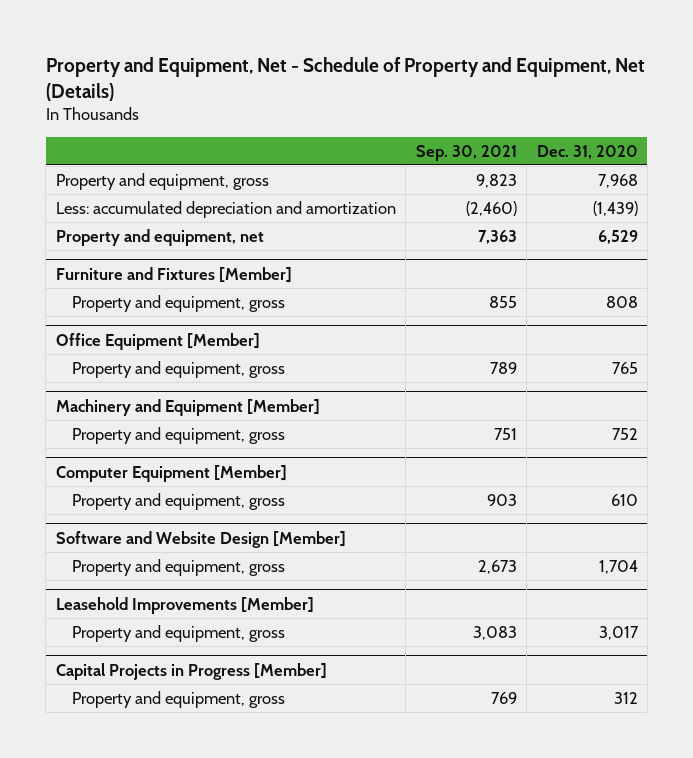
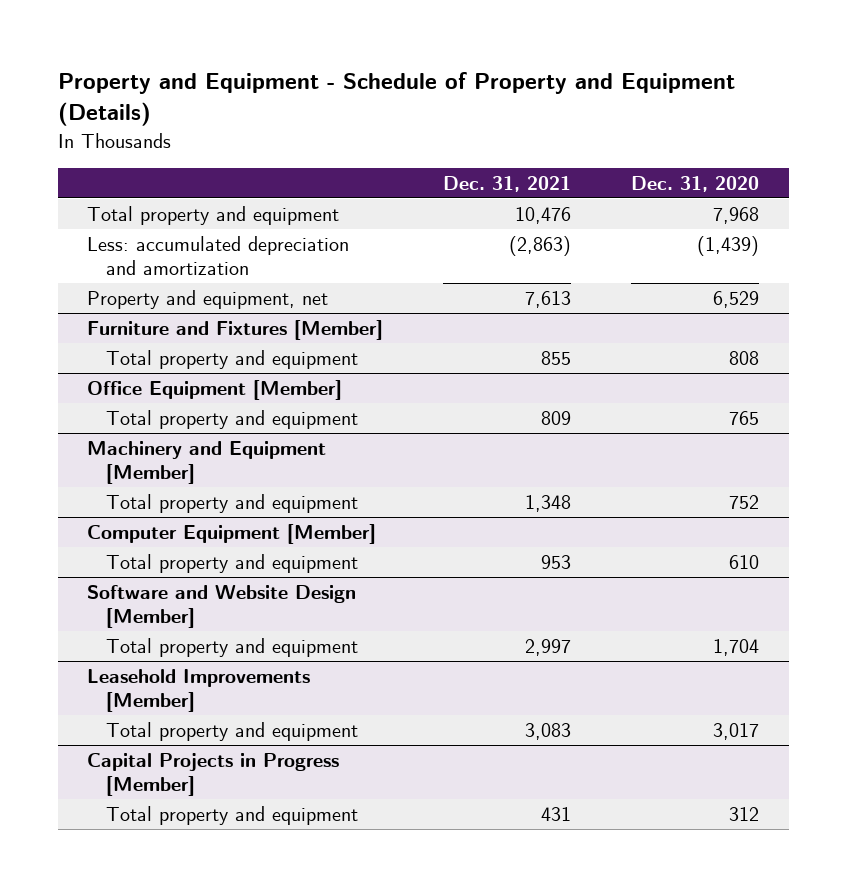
[45,56,645,101] Property and Equipment, Net - Schedule of Property and Equipment, Net (Details) -> [57,71,735,127] Property and Equipment - Schedule of Property and Equipment (Details)
[415,144,517,161] Sep. 30, 2021 -> none
none -> [443,175,572,192] Dec. 31, 2021
[55,172,269,190] Property and equipment, gross -> [87,206,340,226] Total property and equipment
[72,294,286,312] Property and equipment, gross -> [105,350,358,370] Total property and equipment
[72,360,286,378] Property and equipment, gross -> [105,410,358,430] Total property and equipment
[72,426,286,444] Property and equipment, gross -> [105,494,358,514] Total property and equipment
[72,492,286,510] Property and equipment, gross -> [105,554,358,574] Total property and equipment
[72,558,286,576] Property and equipment, gross -> [105,638,358,658] Total property and equipment
[72,624,286,642] Property and equipment, gross -> [105,722,358,742] Total property and equipment
[72,690,286,708] Property and equipment, gross -> [105,806,358,826] Total property and equipment

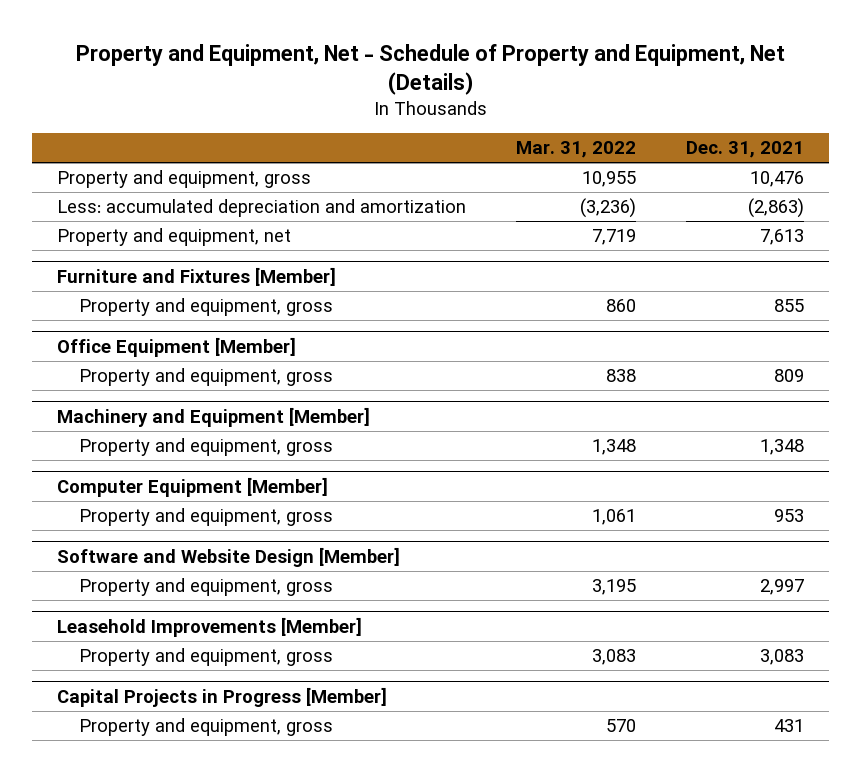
[57,71,735,127] Property and Equipment - Schedule of Property and Equipment (Details) -> [75,43,785,95] Property and Equipment, Net - Schedule of Property and Equipment, Net (Details)
[630,175,759,192] Dec. 31, 2020 -> none
none -> [516,141,637,159] Mar. 31, 2022
[87,206,340,226] Total property and equipment -> [57,169,312,188] Property and equipment, gross
[105,350,358,370] Total property and equipment -> [79,297,334,316] Property and equipment, gross
[105,410,358,430] Total property and equipment -> [79,367,334,386] Property and equipment, gross
[105,494,358,514] Total property and equipment -> [79,437,334,456] Property and equipment, gross
[105,554,358,574] Total property and equipment -> [79,507,334,526] Property and equipment, gross
[105,638,358,658] Total property and equipment -> [79,577,334,596] Property and equipment, gross
[105,722,358,742] Total property and equipment -> [79,647,334,666] Property and equipment, gross
[105,806,358,826] Total property and equipment -> [79,717,334,736] Property and equipment, gross

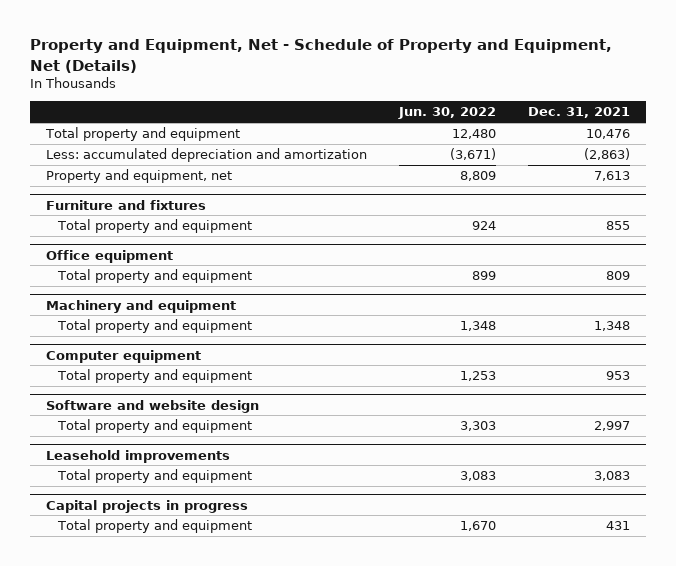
[516,141,637,159] Mar. 31, 2022 -> none
none -> [397,107,496,120] Jun. 30, 2022
[57,169,312,188] Property and equipment, gross -> [45,127,241,142] Total property and equipment
[57,266,337,286] Furniture and Fixtures [Member] -> [46,199,207,210] Furniture and fixtures
[79,297,334,316] Property and equipment, gross -> [56,219,252,234] Total property and equipment
[57,336,297,357] Office Equipment [Member] -> [46,249,174,263] Office equipment
[79,367,334,386] Property and equipment, gross -> [56,269,252,284] Total property and equipment
[57,406,371,427] Machinery and Equipment [Member] -> [46,299,237,313] Machinery and equipment
[79,437,334,456] Property and equipment, gross -> [56,319,252,334] Total property and equipment
[57,476,329,497] Computer Equipment [Member] -> [46,349,202,363] Computer equipment
[79,507,334,526] Property and equipment, gross -> [56,369,252,384] Total property and equipment
[57,546,401,567] Software and Website Design [Member] -> [46,399,260,413] Software and website design
[79,577,334,596] Property and equipment, gross -> [56,419,252,434] Total property and equipment
[57,616,363,637] Leasehold Improvements [Member] -> [46,449,231,463] Leasehold improvements
[79,647,334,666] Property and equipment, gross -> [56,469,252,484] Total property and equipment
[57,686,388,707] Capital Projects in Progress [Member] -> [46,499,249,513] Capital projects in progress
[79,717,334,736] Property and equipment, gross -> [56,519,252,534] Total property and equipment

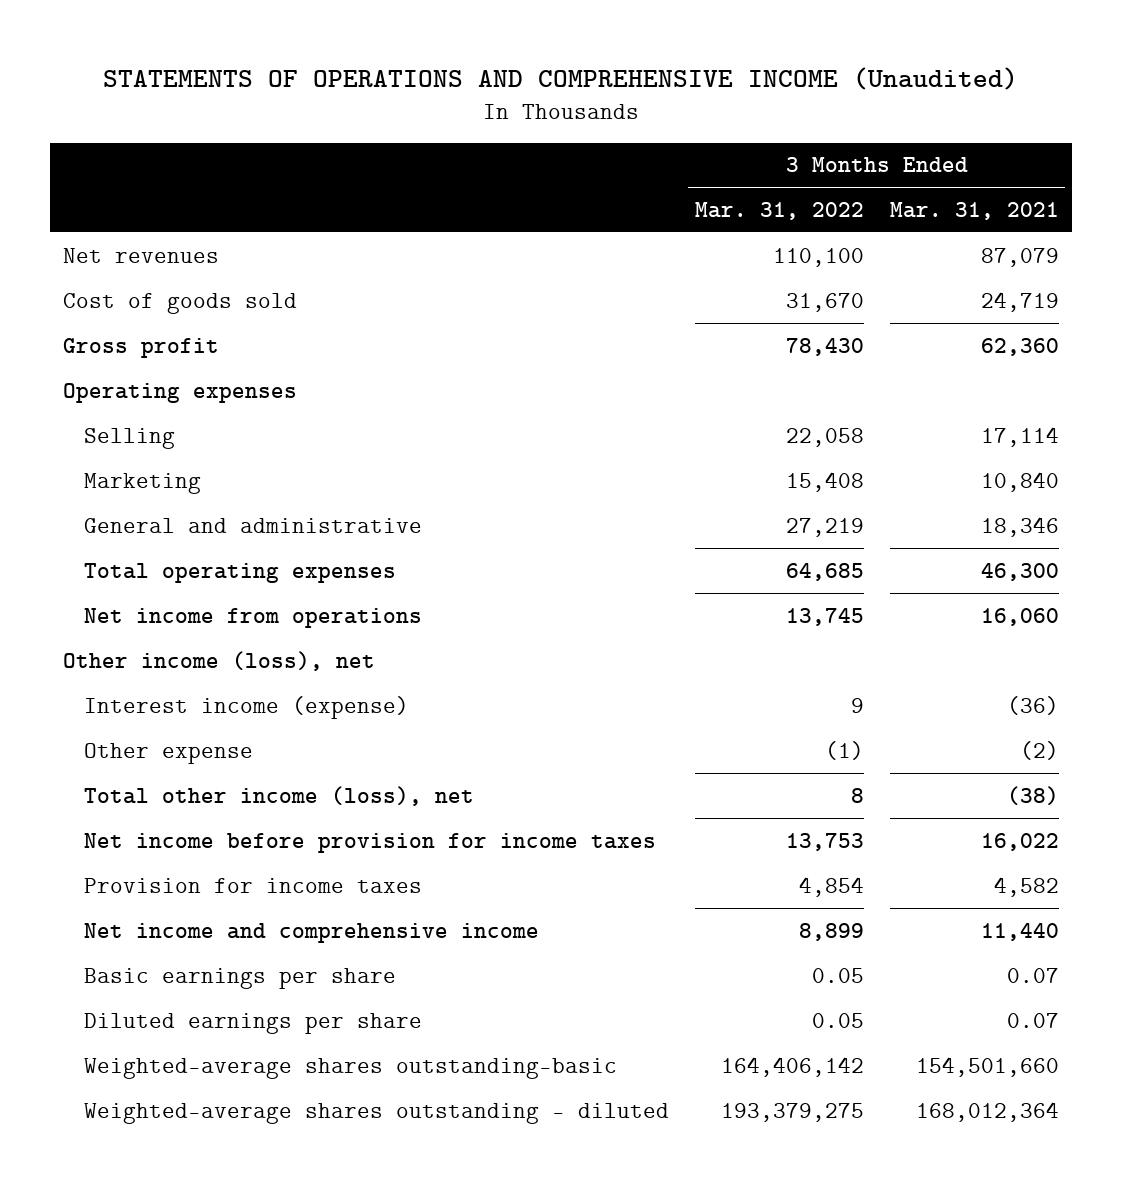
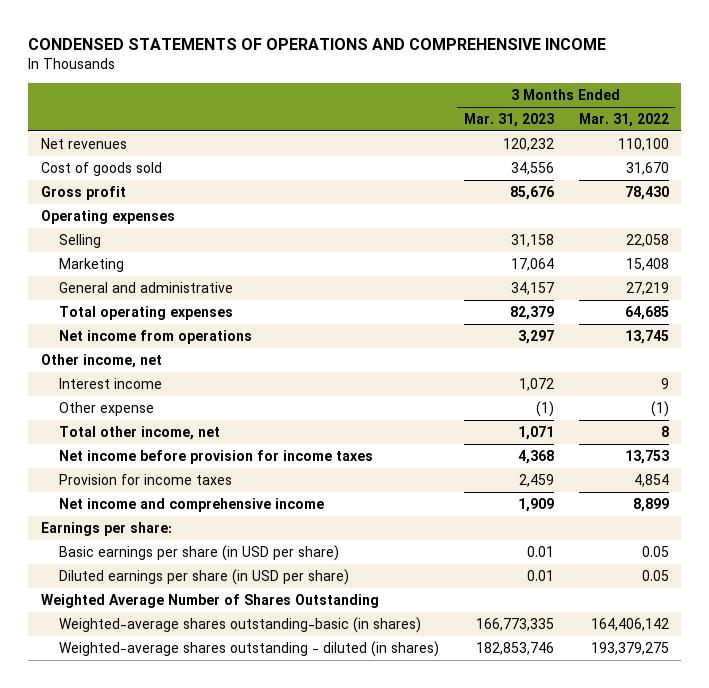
[102,66,1018,90] STATEMENTS OF OPERATIONS AND COMPREHENSIVE INCOME (Unaudited) -> [28,38,607,51] CONDENSED STATEMENTS OF OPERATIONS AND COMPREHENSIVE INCOME
[889,201,1059,220] Mar. 31, 2021 -> none
none -> [463,113,554,128] Mar. 31, 2023
[63,650,376,671] Other income (loss), net -> [40,353,162,368] Other income, net
[83,695,409,719] Interest income (expense) -> [58,377,162,389] Interest income
[83,785,474,806] Total other income (loss), net -> [58,425,220,440] Total other income, net
none -> [40,521,172,536] Earnings per share:
[83,967,396,989] Basic earnings per share -> [58,544,339,561] Basic earnings per share (in USD per share)
[83,1012,422,1034] Diluted earnings per share -> [58,568,349,585] Diluted earnings per share (in USD per share)
none -> [40,593,379,608] Weighted Average Number of Shares Outstanding
[83,1057,617,1079] Weighted-average shares outstanding-basic -> [58,616,421,633] Weighted-average shares outstanding-basic (in shares)
[83,1102,669,1124] Weighted-average shares outstanding - diluted -> [58,640,439,657] Weighted-average shares outstanding - diluted (in shares)

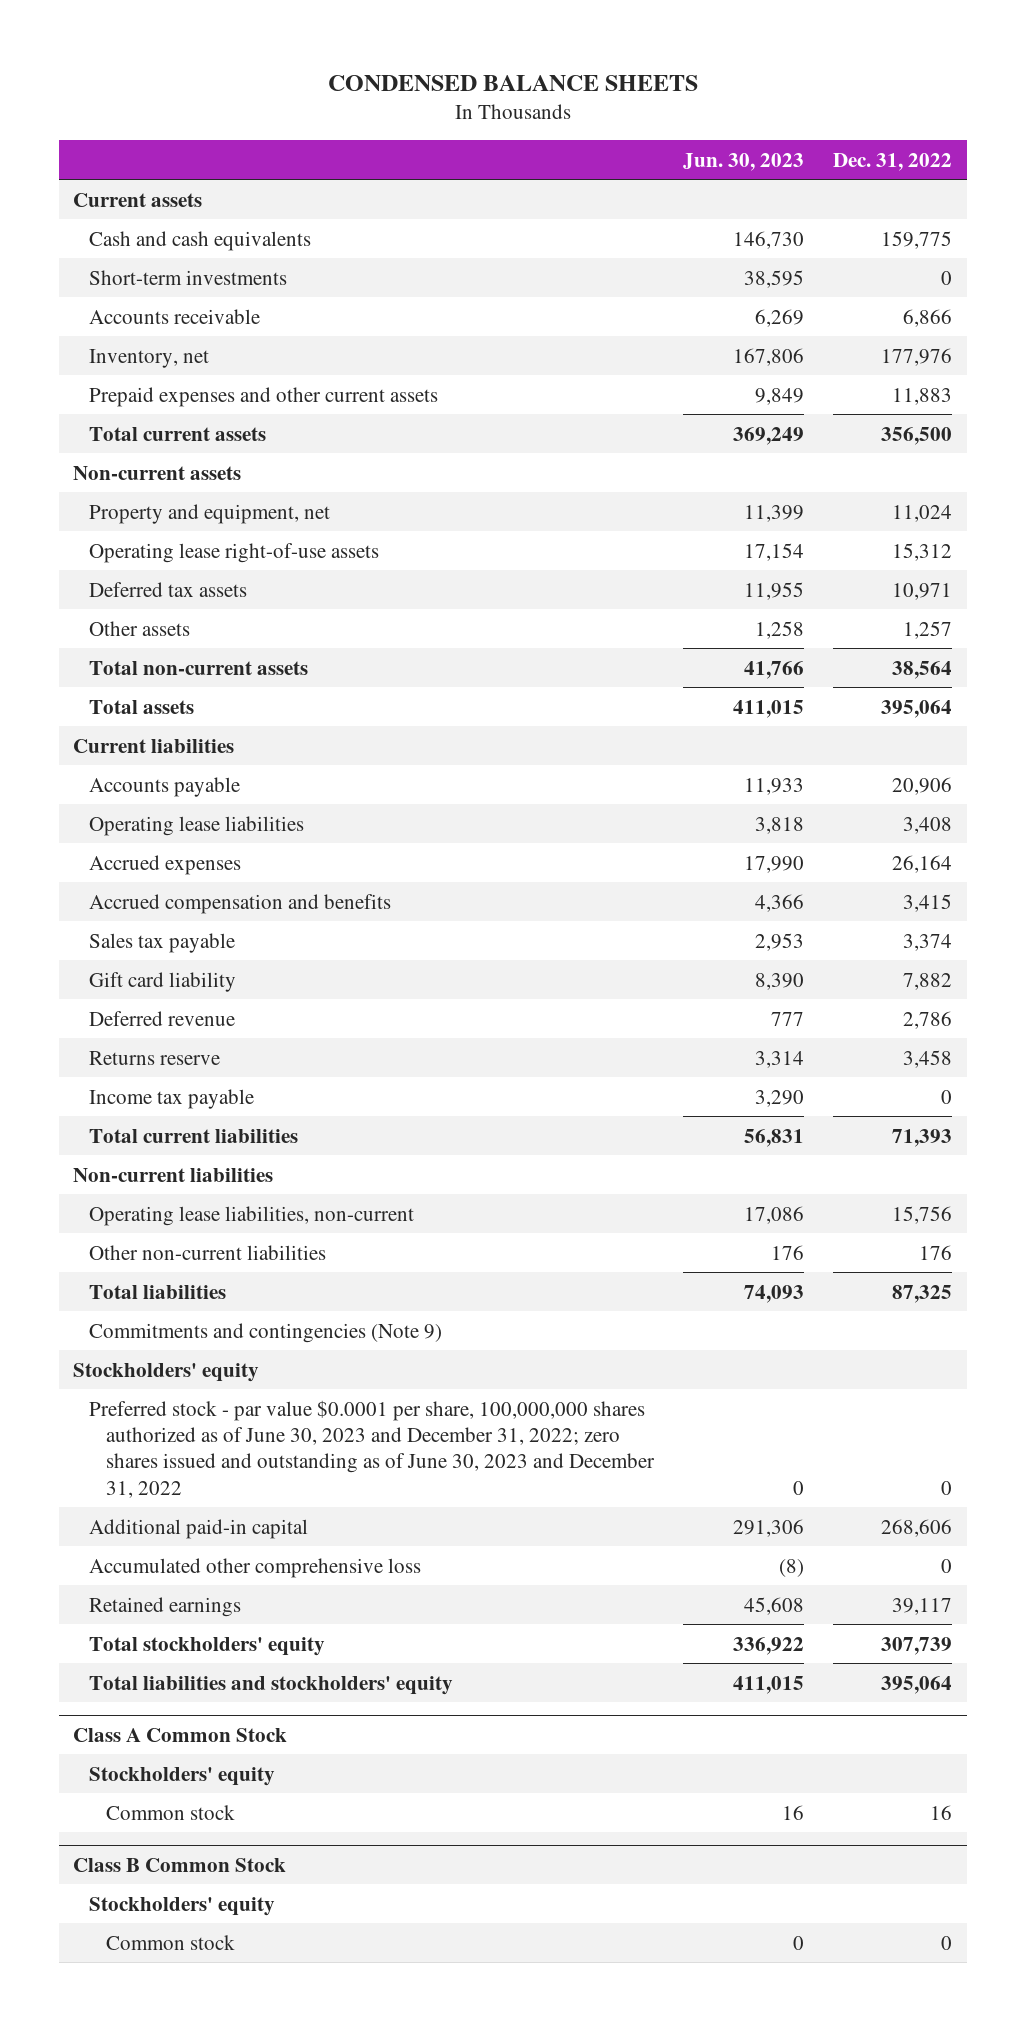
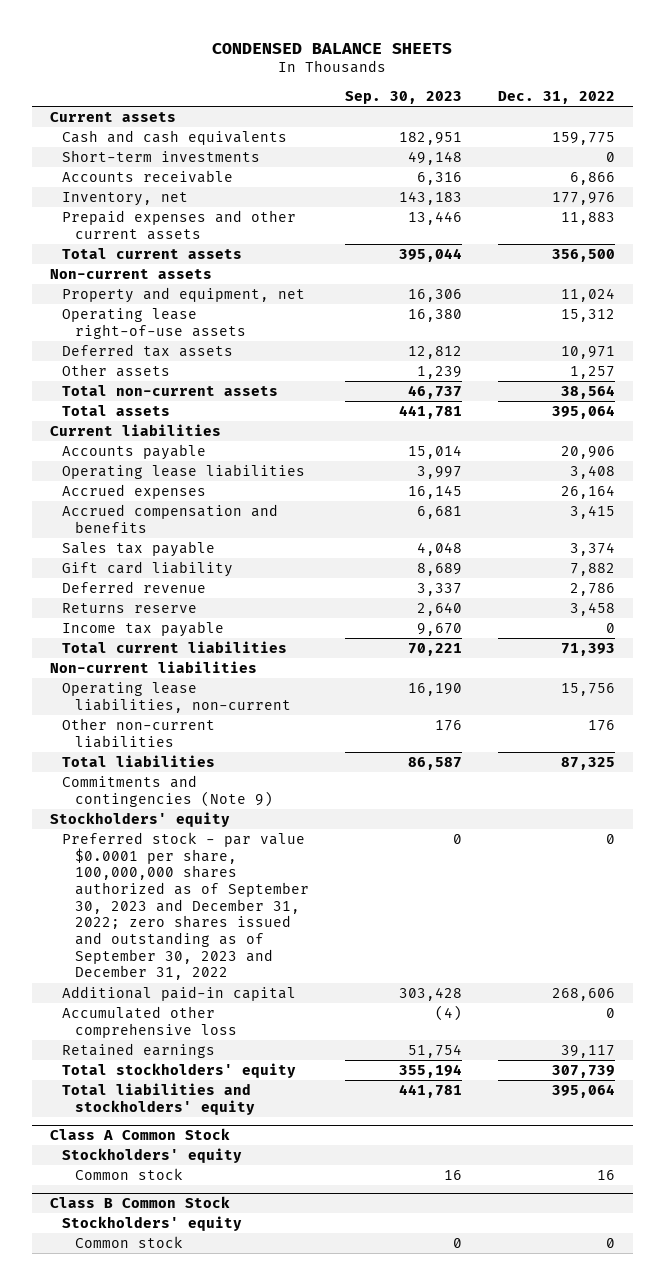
[682,152,804,171] Jun. 30, 2023 -> none
none -> [344,91,462,105] Sep. 30, 2023
[89,1399,655,1498] Preferred stock - par value $0.0001 per share, 100,000,000 shares authorized as of June 30, 2023 and December 31, 2022; zero shares issued and outstanding as of June 30, 2023 and December 31, 2022 -> [62,831,309,981] Preferred stock - par value $0.0001 per share, 100,000,000 shares authorized as of September 30, 2023 and December 31, 2022; zero shares issued and outstanding as of September 30, 2023 and December 31, 2022

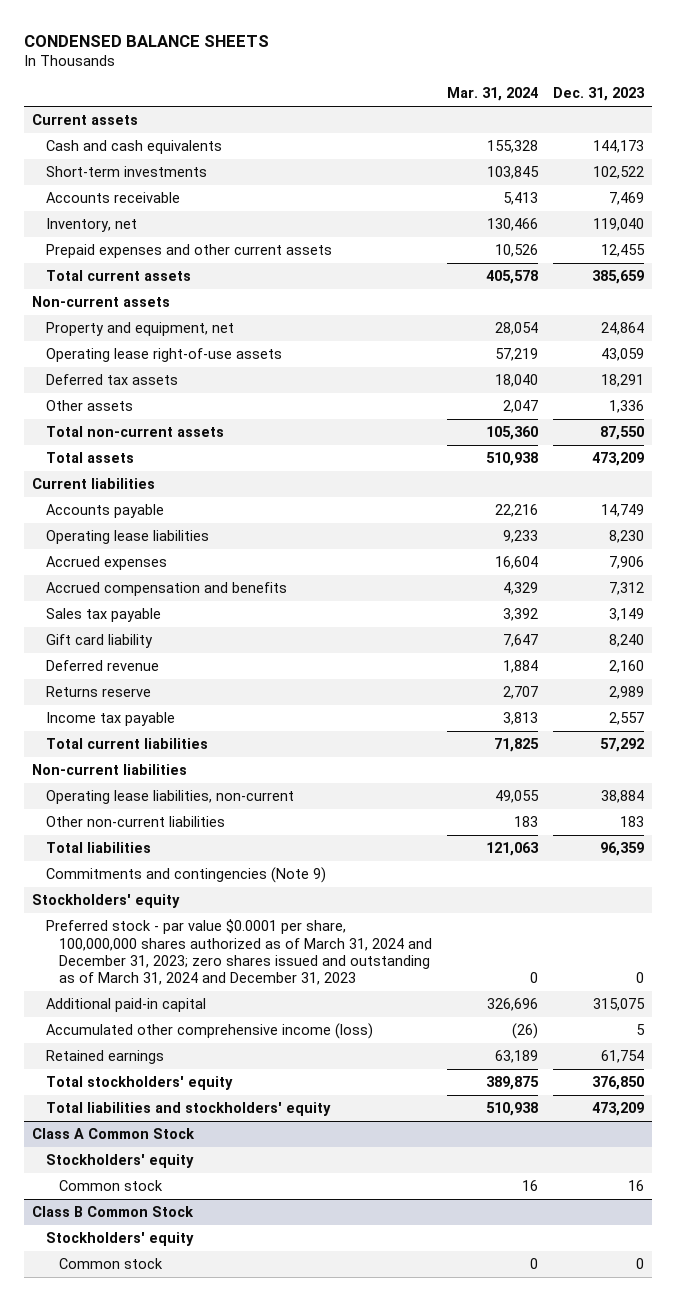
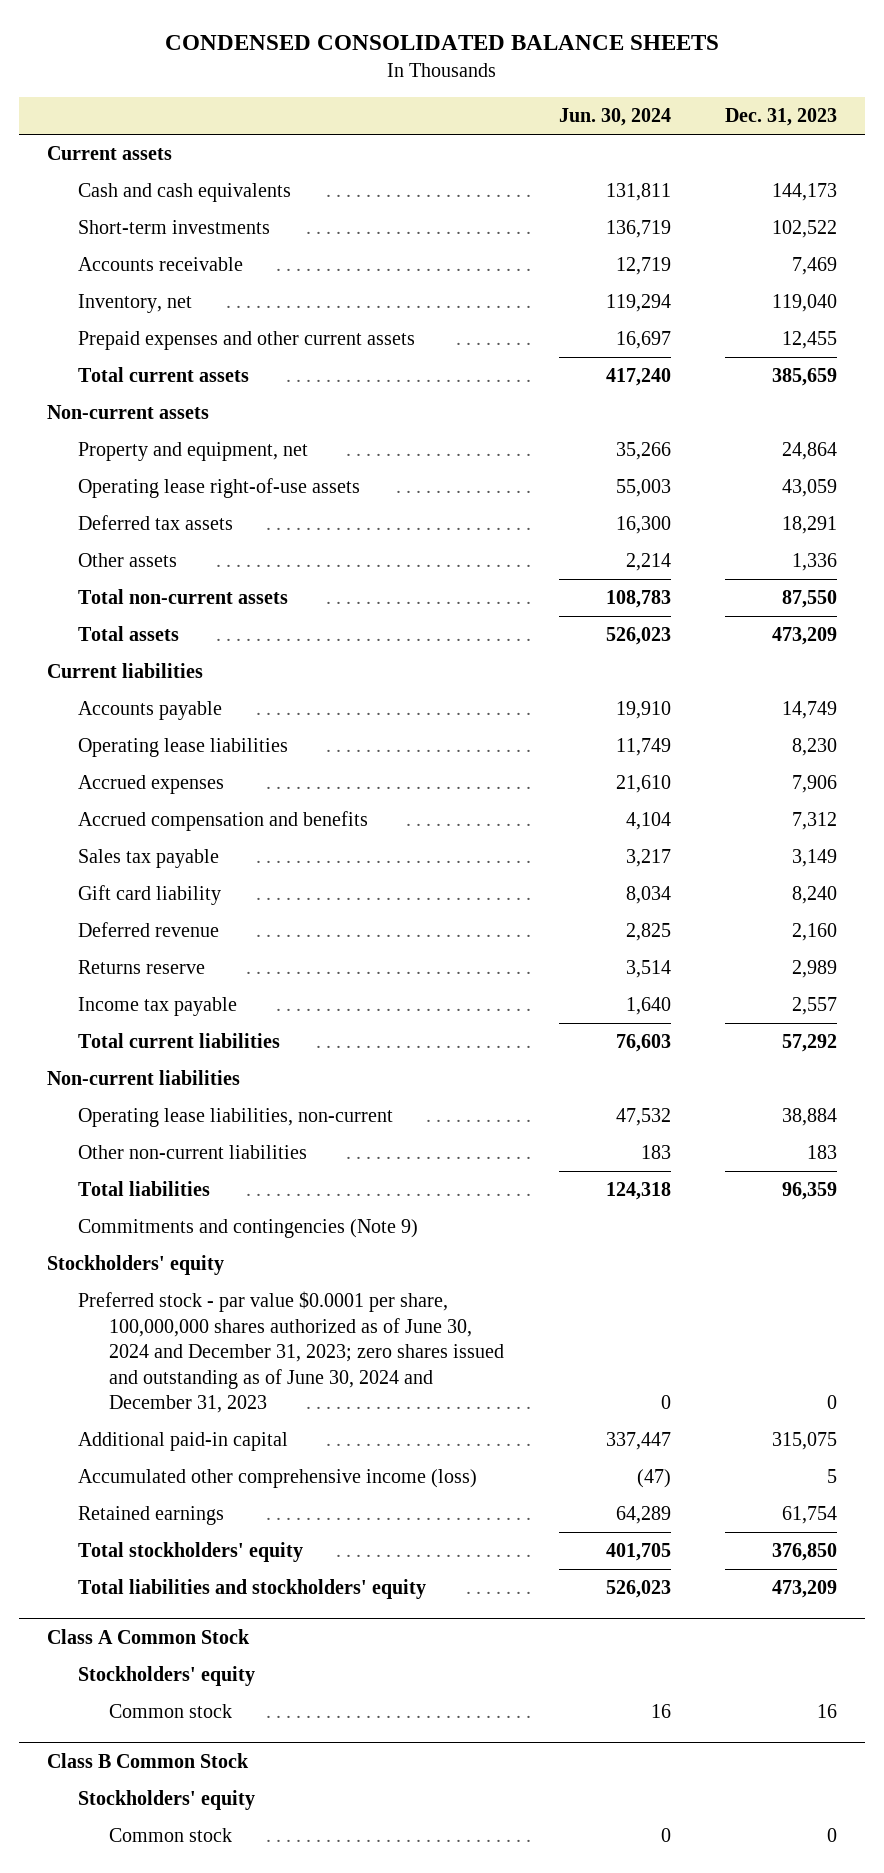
[24,34,270,47] CONDENSED BALANCE SHEETS -> [165,35,720,51] CONDENSED CONSOLIDATED BALANCE SHEETS
[447,87,539,102] Mar. 31, 2024 -> none
none -> [558,108,671,127] Jun. 30, 2024
[45,919,433,986] Preferred stock - par value $0.0001 per share, 100,000,000 shares authorized as of March 31, 2024 and December 31, 2023; zero shares issued and outstanding as of March 31, 2024 and December 31, 2023 -> [77,1291,504,1414] Preferred stock - par value $0.0001 per share, 100,000,000 shares authorized as of June 30, 2024 and December 31, 2023; zero shares issued and outstanding as of June 30, 2024 and December 31, 2023

